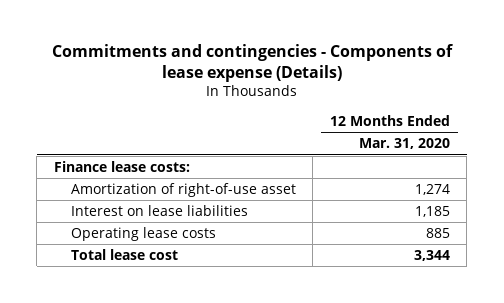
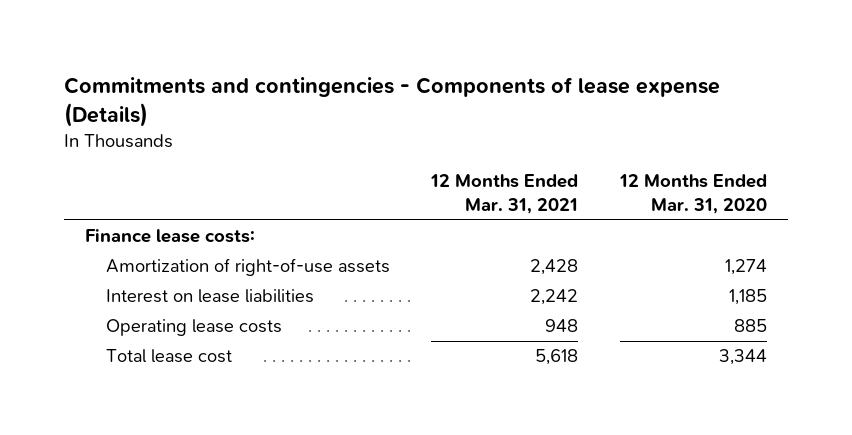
none -> [430,174,579,215] 12 Months Ended Mar. 31, 2021
[70,182,296,197] Amortization of right-of-use asset -> [105,258,390,277] Amortization of right-of-use assets

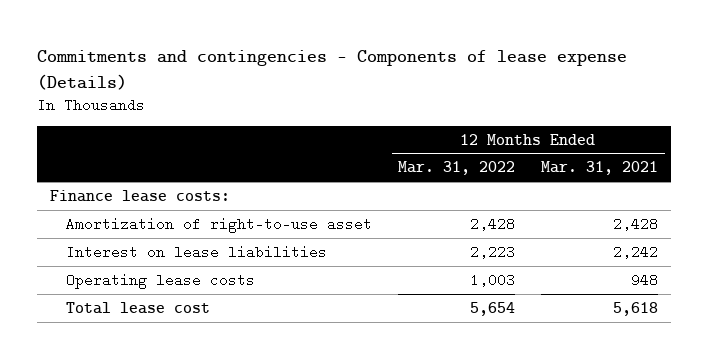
[618,174,767,215] 12 Months Ended Mar. 31, 2020 -> none
none -> [398,161,516,176] Mar. 31, 2022
[105,258,390,277] Amortization of right-of-use assets -> [66,216,373,233] Amortization of right-to-use asset

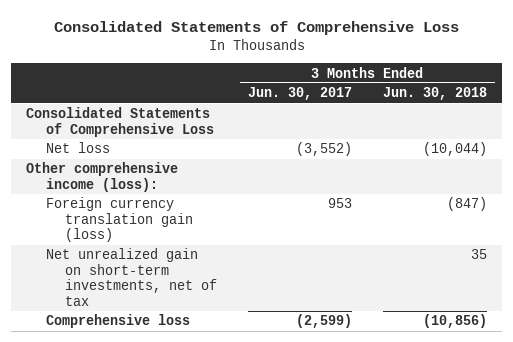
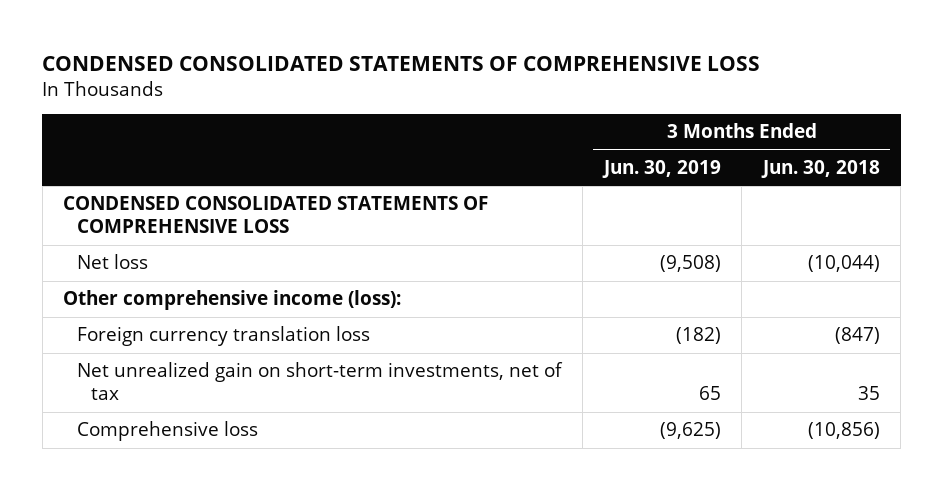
[53,20,459,35] Consolidated Statements of Comprehensive Loss -> [42,55,761,71] CONDENSED CONSOLIDATED STATEMENTS OF COMPREHENSIVE LOSS
[248,87,353,101] Jun. 30, 2017 -> none
none -> [601,159,721,178] Jun. 30, 2019
[26,107,214,137] Consolidated Statements of Comprehensive Loss -> [63,196,489,234] CONDENSED CONSOLIDATED STATEMENTS OF COMPREHENSIVE LOSS
[45,197,194,243] Foreign currency translation gain (loss) -> [77,326,371,347] Foreign currency translation loss

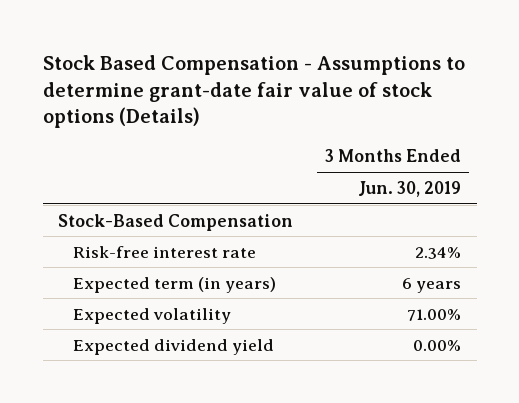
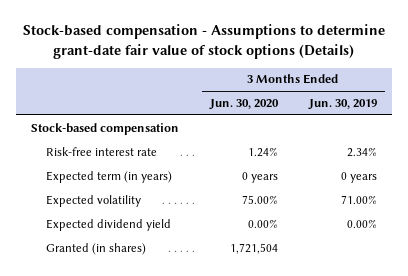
[42,54,465,129] Stock Based Compensation - Assumptions to determine grant-date fair value of stock options (Details) -> [22,24,385,59] Stock-based compensation - Assumptions to determine grant-date fair value of stock options (Details)
none -> [208,99,279,111] Jun. 30, 2020
[58,213,294,231] Stock-Based Compensation -> [31,122,180,135] Stock-based compensation
[401,277,461,293] 6 years -> [340,171,377,183] 0 years
none -> [46,242,147,255] Granted (in shares)

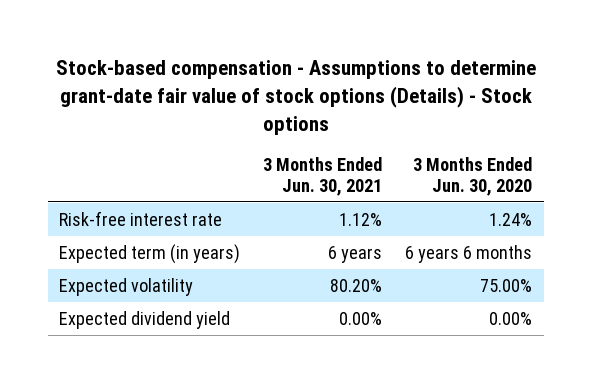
[22,24,385,59] Stock-based compensation - Assumptions to determine grant-date fair value of stock options (Details) -> [55,60,536,135] Stock-based compensation - Assumptions to determine grant-date fair value of stock options (Details) - Stock options
[307,99,377,111] Jun. 30, 2019 -> none
none -> [263,157,383,196] 3 Months Ended Jun. 30, 2021
[31,122,180,135] Stock-based compensation -> none
[241,171,278,183] 0 years -> [405,244,533,263] 6 years 6 months
[46,242,147,255] Granted (in shares) -> none

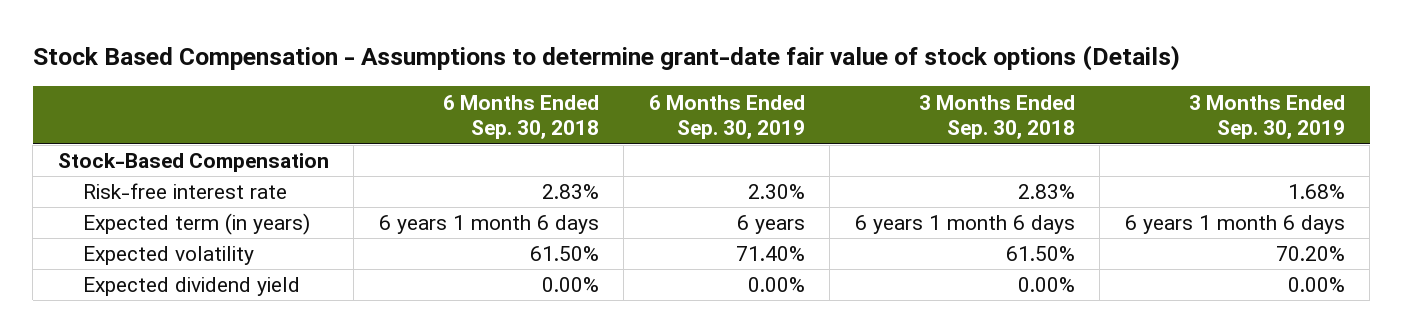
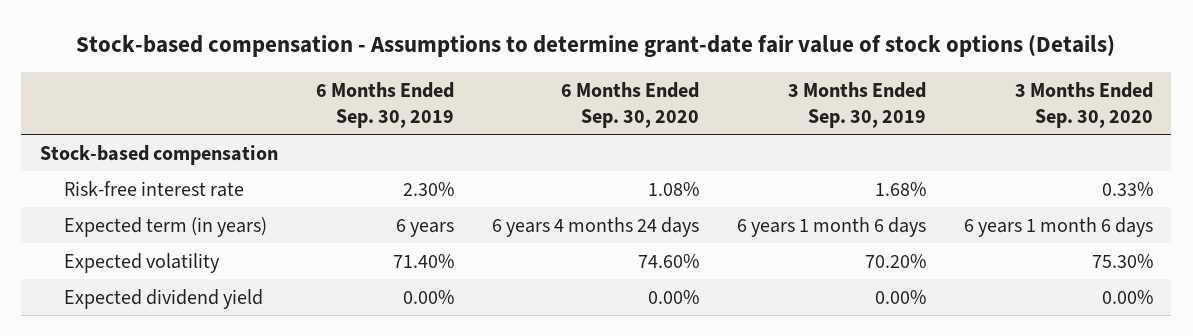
[32,45,1180,72] Stock Based Compensation - Assumptions to determine grant-date fair value of stock options (Details) -> [76,35,1116,58] Stock-based compensation - Assumptions to determine grant-date fair value of stock options (Details)
[442,94,599,140] 6 Months Ended Sep. 30, 2018 -> none
[918,94,1075,140] 3 Months Ended Sep. 30, 2018 -> none
none -> [560,82,699,128] 6 Months Ended Sep. 30, 2020
none -> [1014,82,1153,128] 3 Months Ended Sep. 30, 2020
[57,153,329,173] Stock-Based Compensation -> [40,144,279,165] Stock-based compensation

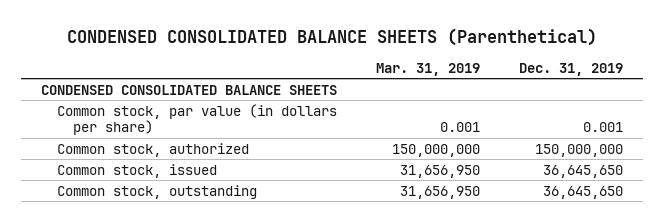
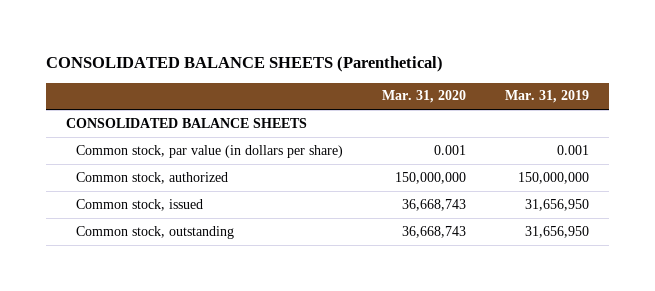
[67,28,598,47] CONDENSED CONSOLIDATED BALANCE SHEETS (Parenthetical) -> [46,56,444,73] CONSOLIDATED BALANCE SHEETS (Parenthetical)
[519,63,624,77] Dec. 31, 2019 -> none
none -> [382,90,467,104] Mar. 31, 2020
[40,84,337,95] CONDENSED CONSOLIDATED BALANCE SHEETS -> [65,117,307,128] CONSOLIDATED BALANCE SHEETS

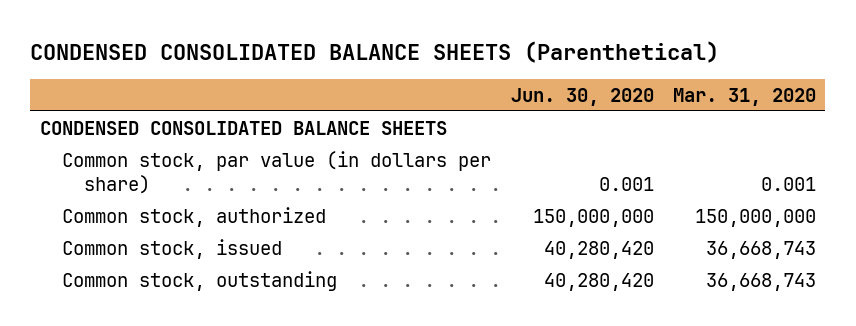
[46,56,444,73] CONSOLIDATED BALANCE SHEETS (Parenthetical) -> [30,41,720,64] CONDENSED CONSOLIDATED BALANCE SHEETS (Parenthetical)
[505,90,590,104] Mar. 31, 2019 -> none
none -> [510,88,654,107] Jun. 30, 2020
[65,117,307,128] CONSOLIDATED BALANCE SHEETS -> [39,120,447,135] CONDENSED CONSOLIDATED BALANCE SHEETS

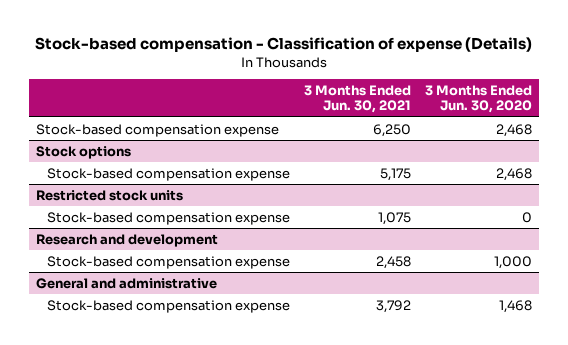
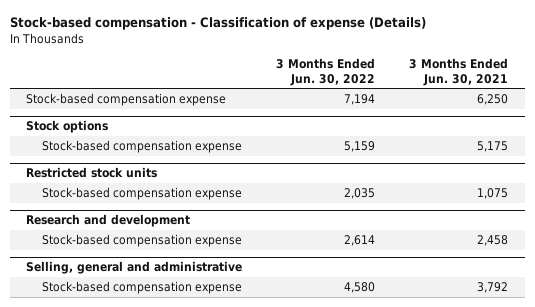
[424,85,532,114] 3 Months Ended Jun. 30, 2020 -> none
none -> [276,58,376,86] 3 Months Ended Jun. 30, 2022
[36,277,218,289] General and administrative -> [26,261,243,275] Selling, general and administrative

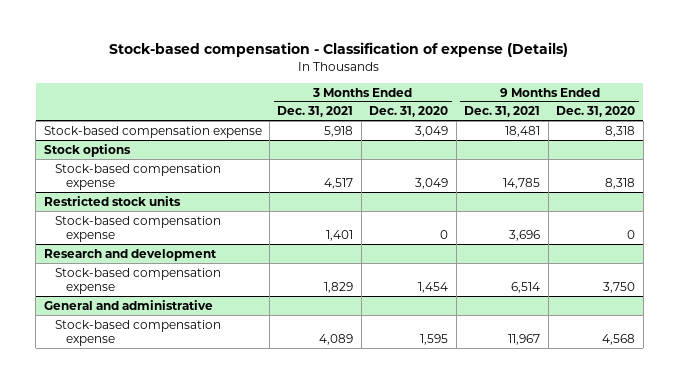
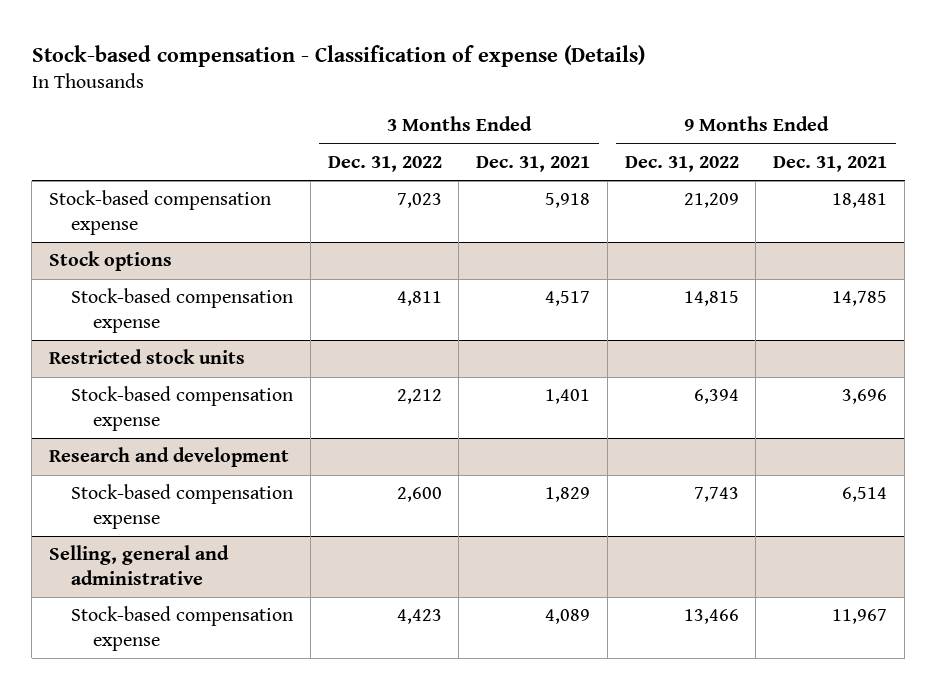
[369,106,449,118] Dec. 31, 2020 -> none
[556,106,636,118] Dec. 31, 2020 -> none
none -> [327,156,442,173] Dec. 31, 2022
none -> [624,156,739,173] Dec. 31, 2022
[43,299,213,310] General and administrative -> [48,545,229,585] Selling, general and administrative

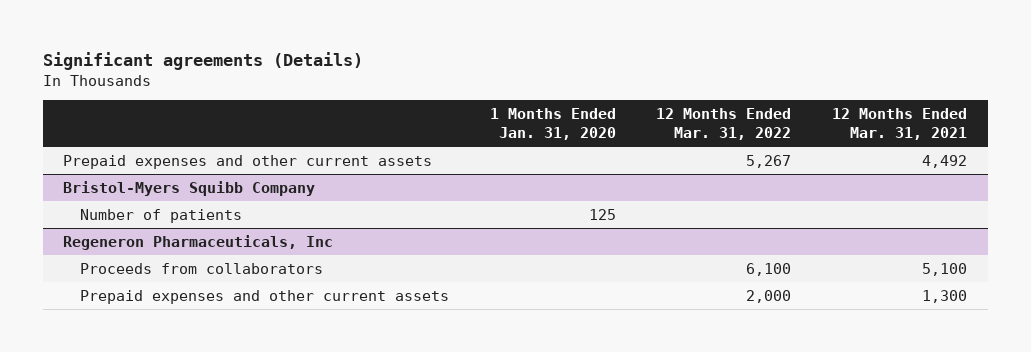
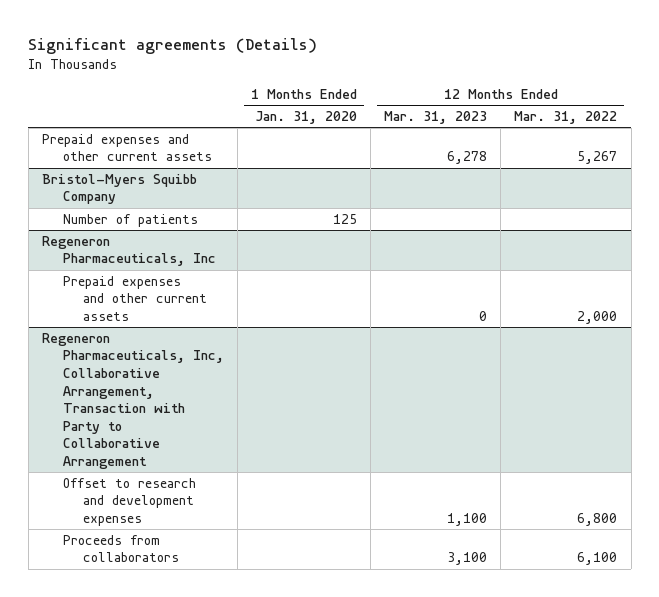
[832,108,968,141] 12 Months Ended Mar. 31, 2021 -> none
none -> [384,110,488,124] Mar. 31, 2023
[79,262,323,274] Proceeds from collaborators -> none
none -> [41,332,224,469] Regeneron Pharmaceuticals, Inc, Collaborative Arrangement, Transaction with Party to Collaborative Arrangement
none -> [62,477,196,527] Offset to research and development expenses
none -> [62,534,180,563] Proceeds from collaborators

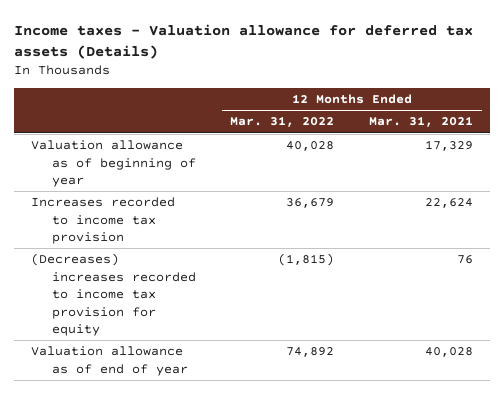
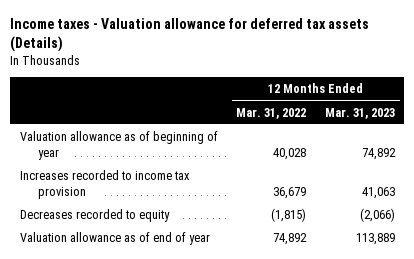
[368,116,473,128] Mar. 31, 2021 -> none
none -> [324,107,395,119] Mar. 31, 2023
[31,253,196,337] (Decreases) increases recorded to income tax provision for equity -> [19,208,170,222] Decreases recorded to equity

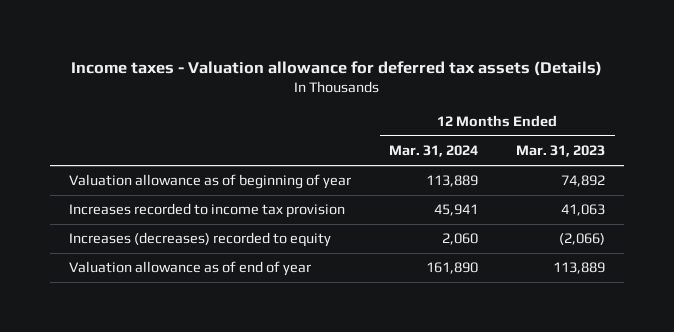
[236,107,307,119] Mar. 31, 2022 -> none
none -> [389,145,479,158] Mar. 31, 2024
[19,208,170,222] Decreases recorded to equity -> [69,232,332,248] Increases (decreases) recorded to equity

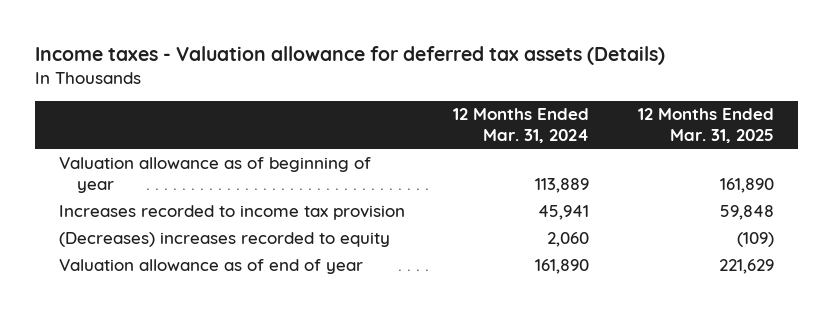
[516,145,606,158] Mar. 31, 2023 -> none
none -> [637,108,774,144] 12 Months Ended Mar. 31, 2025
[69,232,332,248] Increases (decreases) recorded to equity -> [59,232,391,248] (Decreases) increases recorded to equity

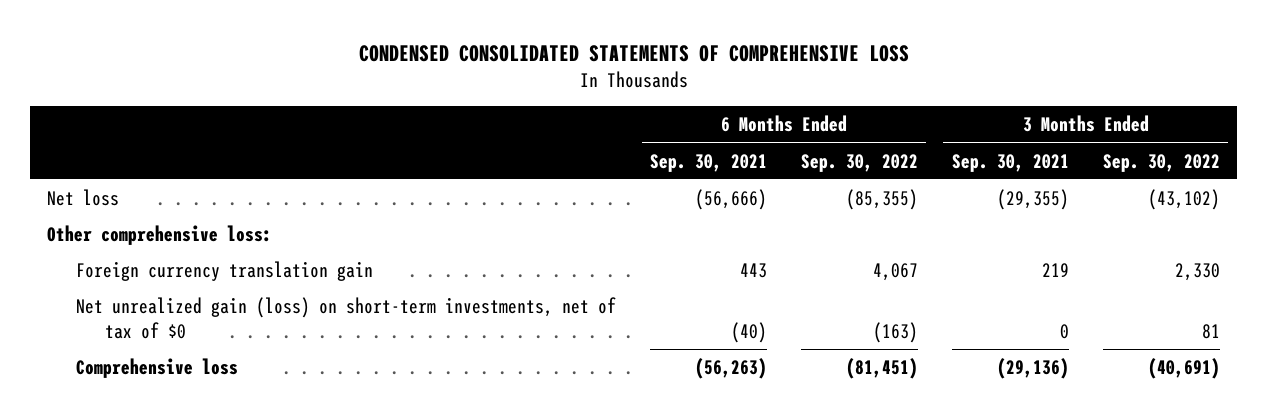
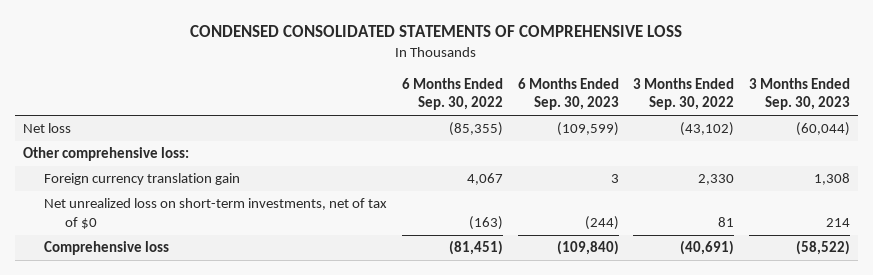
[650,153,768,172] Sep. 30, 2021 -> none
[951,153,1069,172] Sep. 30, 2021 -> none
none -> [517,77,619,111] 6 Months Ended Sep. 30, 2023
none -> [749,77,851,111] 3 Months Ended Sep. 30, 2023
[76,296,617,339] Net unrealized gain (loss) on short-term investments, net of tax of $0 -> [43,198,387,229] Net unrealized loss on short-term investments, net of tax of $0

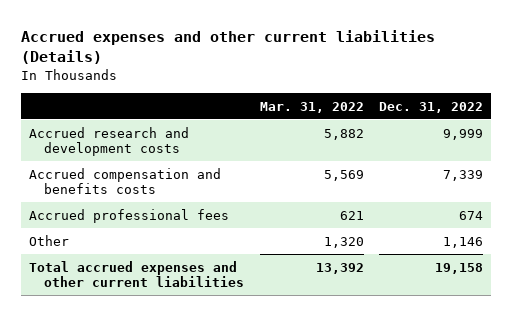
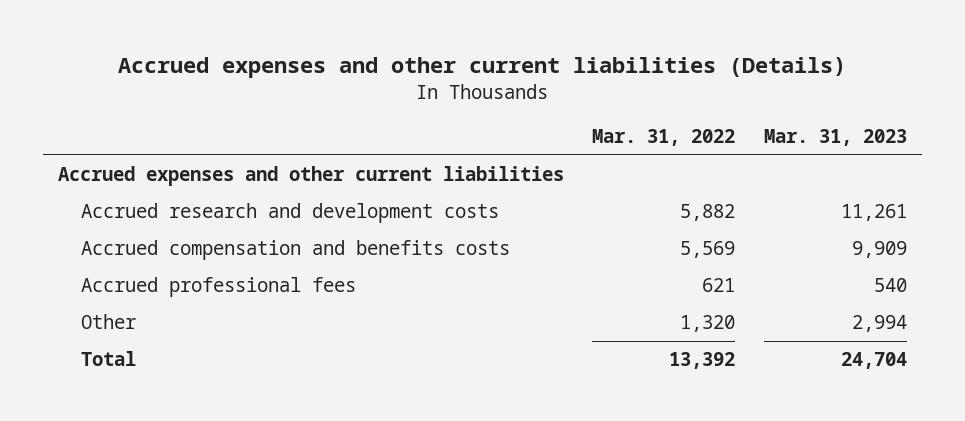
[379,101,484,113] Dec. 31, 2022 -> none
none -> [764,129,908,147] Mar. 31, 2023
none -> [57,166,564,187] Accrued expenses and other current liabilities
[29,260,245,288] Total accrued expenses and other current liabilities -> [80,351,136,367] Total

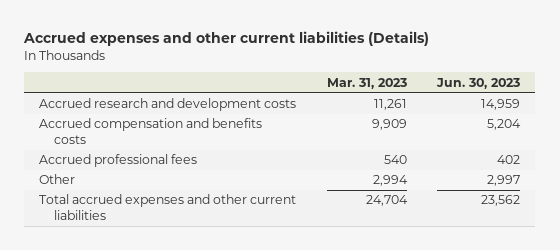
[592,129,736,147] Mar. 31, 2022 -> none
none -> [436,77,521,89] Jun. 30, 2023
[57,166,564,187] Accrued expenses and other current liabilities -> none
[80,351,136,367] Total -> [39,194,297,220] Total accrued expenses and other current liabilities

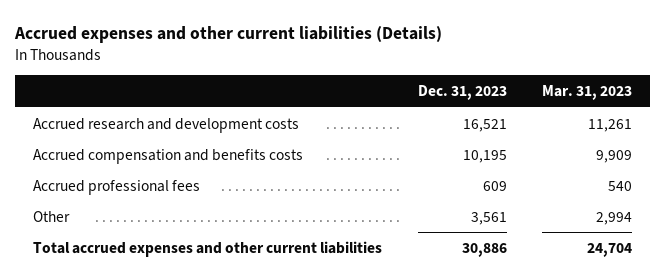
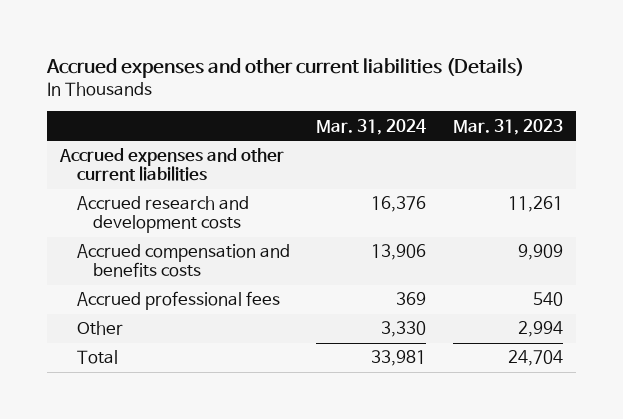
[417,84,507,100] Dec. 31, 2023 -> none
none -> [316,118,427,135] Mar. 31, 2024
none -> [59,148,285,182] Accrued expenses and other current liabilities
[33,240,383,257] Total accrued expenses and other current liabilities -> [76,350,118,365] Total

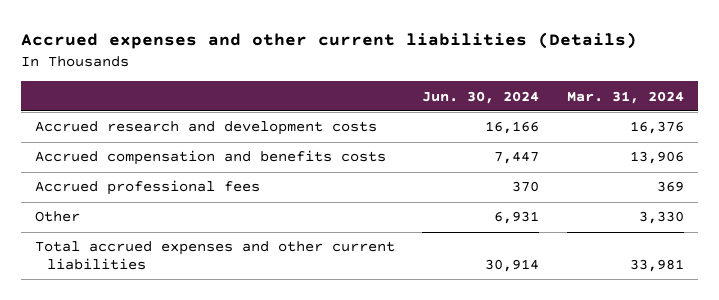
[452,118,563,135] Mar. 31, 2023 -> none
none -> [422,90,540,104] Jun. 30, 2024
[59,148,285,182] Accrued expenses and other current liabilities -> none
[76,350,118,365] Total -> [34,241,395,271] Total accrued expenses and other current liabilities

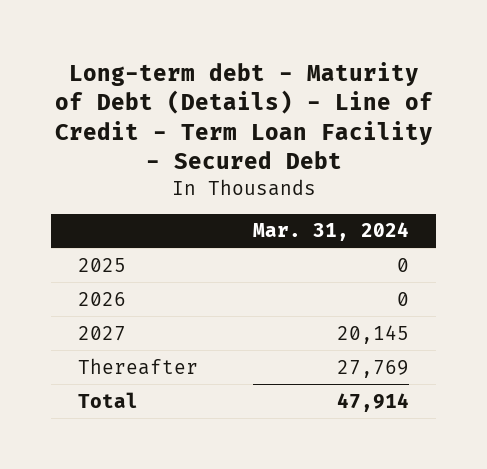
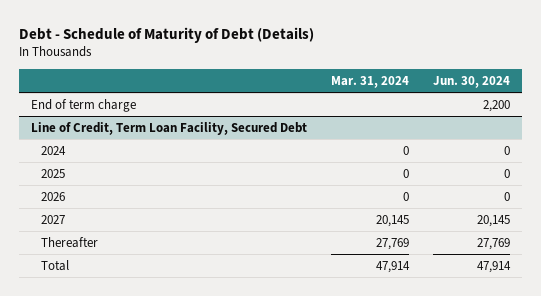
[54,61,433,170] Long-term debt - Maturity of Debt (Details) - Line of Credit - Term Loan Facility - Secured Debt -> [18,27,314,44] Debt - Schedule of Maturity of Debt (Details)
none -> [433,76,511,89] Jun. 30, 2024
none -> [31,98,137,112] End of term charge
none -> [31,121,308,135] Line of Credit, Term Loan Facility, Secured Debt
none -> [40,145,66,155] 2024

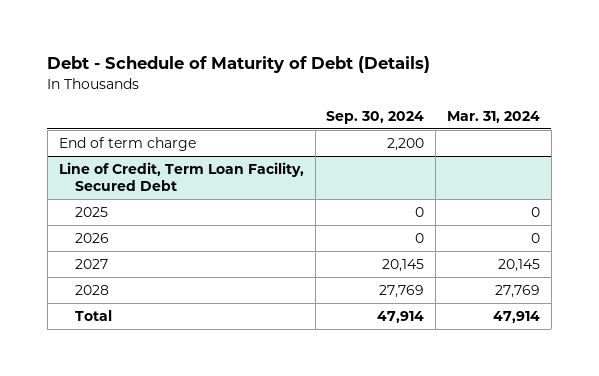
[433,76,511,89] Jun. 30, 2024 -> none
none -> [326,110,425,124] Sep. 30, 2024
[40,145,66,155] 2024 -> none
[40,236,98,248] Thereafter -> [74,285,109,296] 2028

